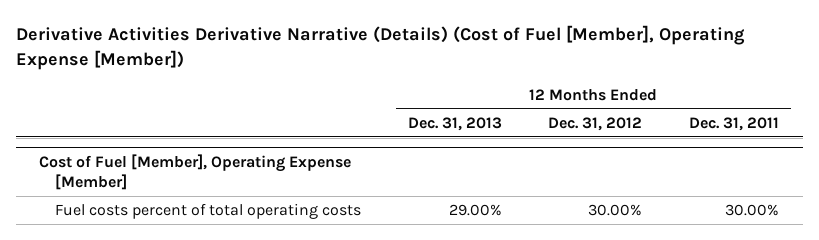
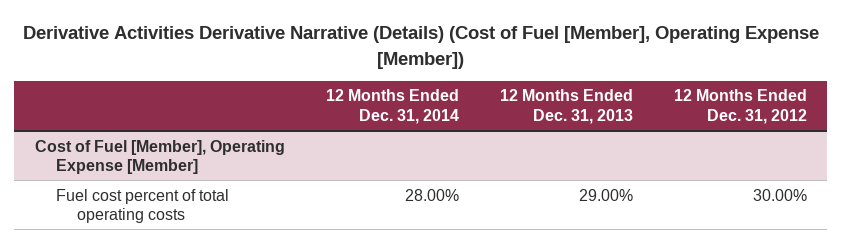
[689,116,780,131] Dec. 31, 2011 -> none
none -> [325,89,459,124] 12 Months Ended Dec. 31, 2014
[54,203,361,220] Fuel costs percent of total operating costs -> [56,188,230,224] Fuel cost percent of total operating costs

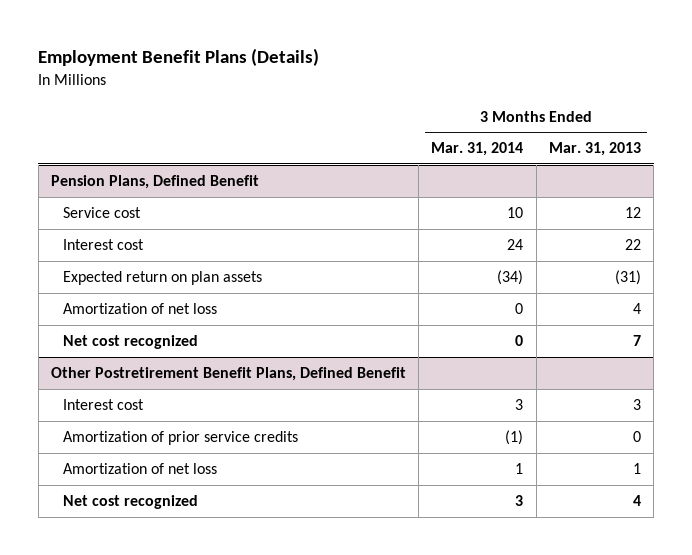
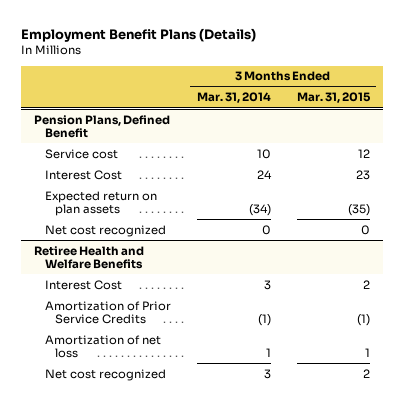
[549,142,642,157] Mar. 31, 2013 -> none
none -> [296,92,371,104] Mar. 31, 2015
[62,238,144,250] Interest cost -> [44,169,122,180] Interest Cost
[62,302,217,314] Amortization of net loss -> none
[50,366,406,381] Other Postretirement Benefit Plans, Defined Benefit -> none
none -> [34,245,145,269] Retiree Health and Welfare Benefits
[62,398,144,410] Interest cost -> [44,279,122,290] Interest Cost
[62,430,298,445] Amortization of prior service credits -> [44,300,171,324] Amortization of Prior Service Credits

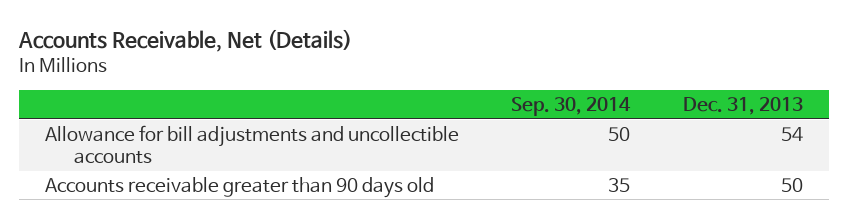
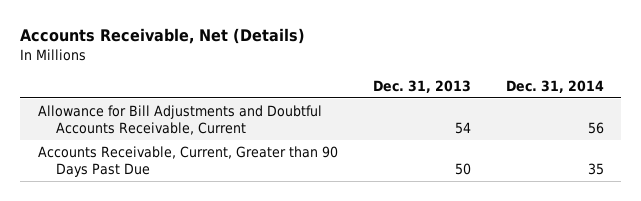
[511,96,632,116] Sep. 30, 2014 -> none
none -> [505,79,604,93] Dec. 31, 2014
[44,124,459,165] Allowance for bill adjustments and uncollectible accounts -> [37,104,322,136] Allowance for Bill Adjustments and Doubtful Accounts Receivable, Current
[44,176,434,198] Accounts receivable greater than 90 days old -> [37,145,338,178] Accounts Receivable, Current, Greater than 90 Days Past Due

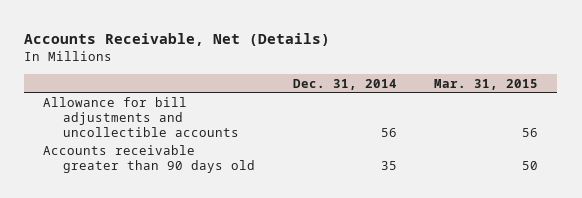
[372,79,471,93] Dec. 31, 2013 -> none
none -> [434,78,539,90] Mar. 31, 2015
[37,104,322,136] Allowance for Bill Adjustments and Doubtful Accounts Receivable, Current -> [43,96,239,137] Allowance for bill adjustments and uncollectible accounts
[37,145,338,178] Accounts Receivable, Current, Greater than 90 Days Past Due -> [43,144,255,173] Accounts receivable greater than 90 days old

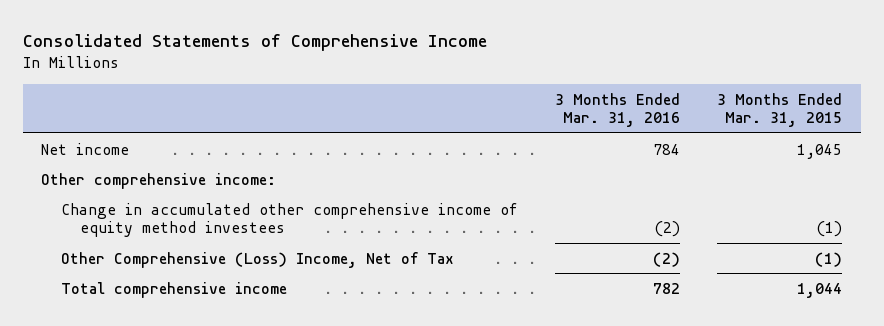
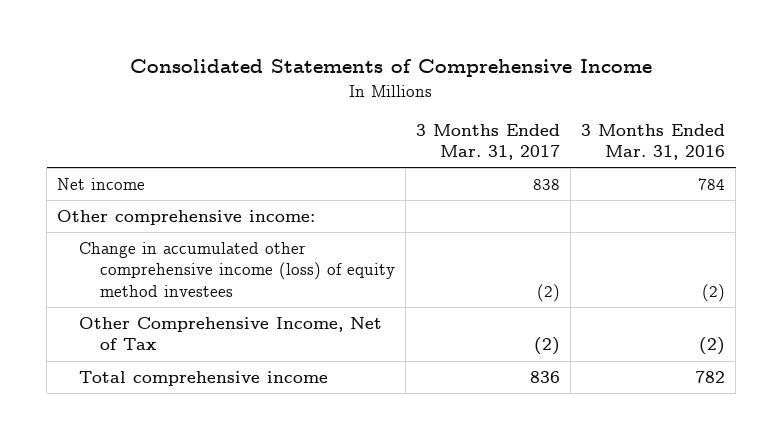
[717,92,843,128] 3 Months Ended Mar. 31, 2015 -> none
none -> [416,123,561,161] 3 Months Ended Mar. 31, 2017
[60,202,518,238] Change in accumulated other comprehensive income of equity method investees -> [78,242,396,297] Change in accumulated other comprehensive income (loss) of equity method investees
[60,251,454,268] Other Comprehensive (Loss) Income, Net of Tax -> [78,317,382,351] Other Comprehensive Income, Net of Tax

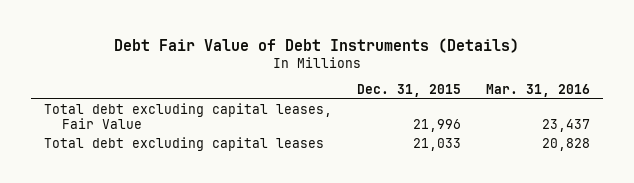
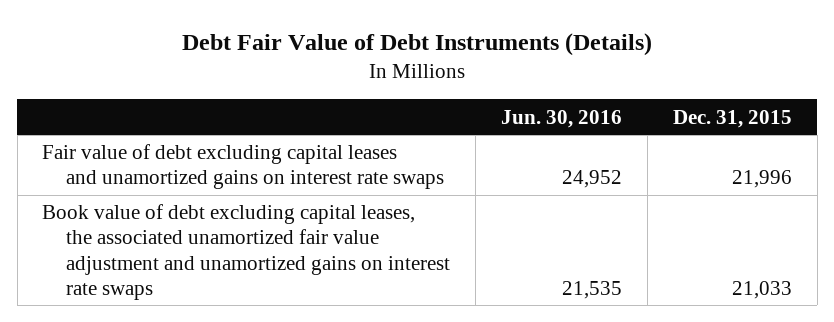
[486,84,591,98] Mar. 31, 2016 -> none
none -> [500,109,622,128] Jun. 30, 2016
[43,102,332,130] Total debt excluding capital leases, Fair Value -> [42,144,444,190] Fair value of debt excluding capital leases and unamortized gains on interest rate swaps
[43,136,324,151] Total debt excluding capital leases -> [42,204,450,300] Book value of debt excluding capital leases, the associated unamortized fair value adjustment and unamortized gains on interest rate swaps

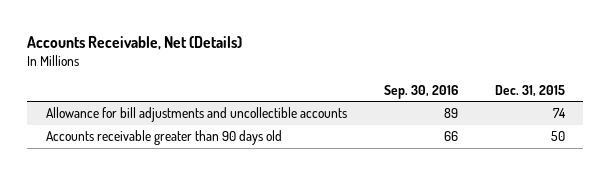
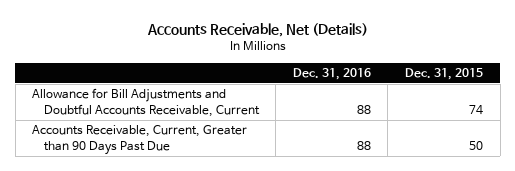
[383,84,458,99] Sep. 30, 2016 -> none
none -> [292,68,371,81] Dec. 31, 2016
[45,107,347,123] Allowance for bill adjustments and uncollectible accounts -> [32,88,260,117] Allowance for Bill Adjustments and Doubtful Accounts Receivable, Current
[45,130,282,146] Accounts receivable greater than 90 days old -> [32,125,248,155] Accounts Receivable, Current, Greater than 90 Days Past Due

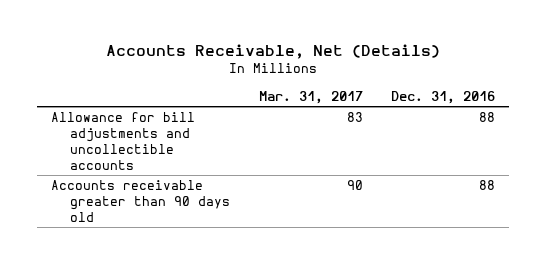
[405,68,484,81] Dec. 31, 2015 -> none
none -> [258,90,363,104] Mar. 31, 2017
[32,88,260,117] Allowance for Bill Adjustments and Doubtful Accounts Receivable, Current -> [50,112,195,170] Allowance for bill adjustments and uncollectible accounts
[32,125,248,155] Accounts Receivable, Current, Greater than 90 Days Past Due -> [50,180,231,222] Accounts receivable greater than 90 days old

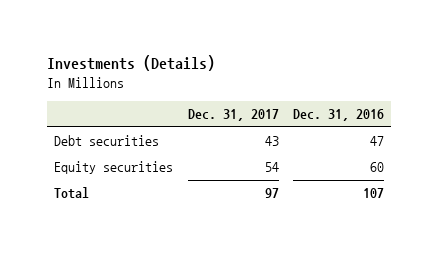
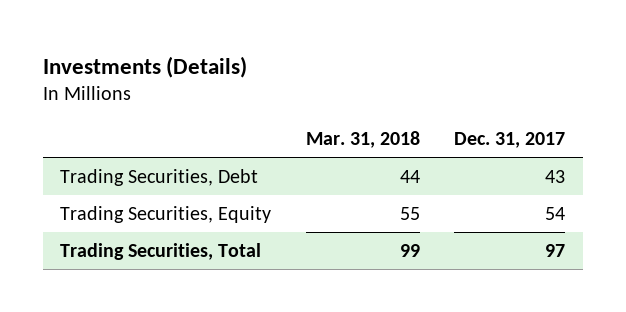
[292,109,384,122] Dec. 31, 2016 -> none
none -> [305,131,420,149] Mar. 31, 2018
[54,135,160,147] Debt securities -> [60,168,259,186] Trading Securities, Debt
[54,161,174,175] Equity securities -> [60,205,272,223] Trading Securities, Equity
[54,187,90,200] Total -> [60,242,262,260] Trading Securities, Total

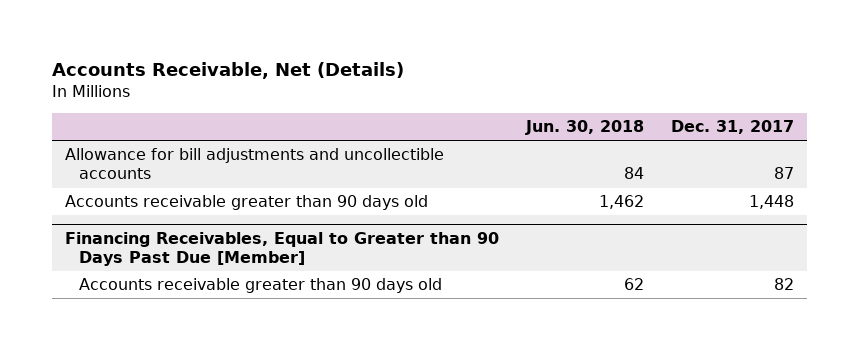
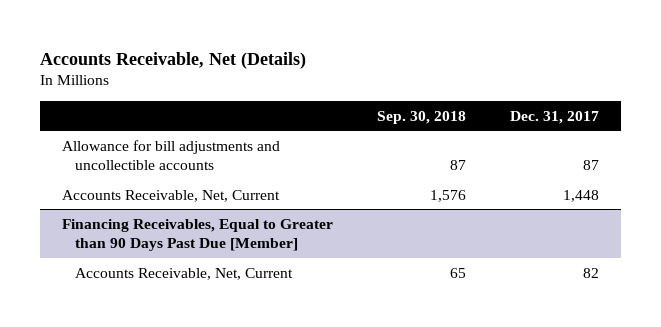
[525,120,645,136] Jun. 30, 2018 -> none
none -> [377,110,467,124] Sep. 30, 2018
[65,195,429,211] Accounts receivable greater than 90 days old -> [62,189,281,202] Accounts Receivable, Net, Current
[79,278,443,294] Accounts receivable greater than 90 days old -> [74,267,293,280] Accounts Receivable, Net, Current

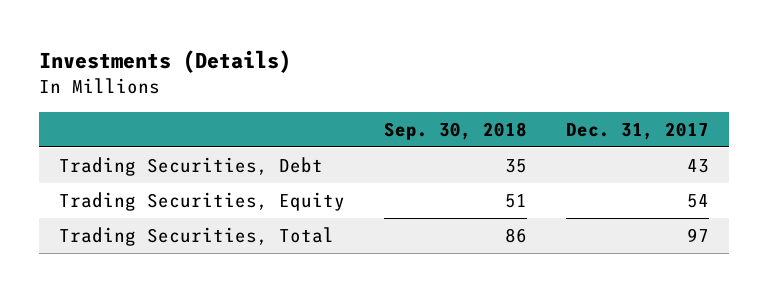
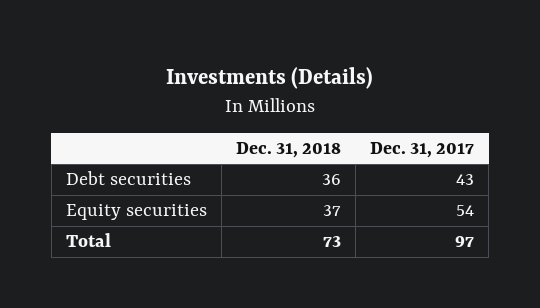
[384,121,528,140] Sep. 30, 2018 -> none
none -> [235,141,341,158] Dec. 31, 2018
[58,157,323,177] Trading Securities, Debt -> [65,171,191,186] Debt securities
[58,192,345,212] Trading Securities, Equity -> [65,204,207,221] Equity securities
[58,227,334,247] Trading Securities, Total -> [65,233,111,248] Total

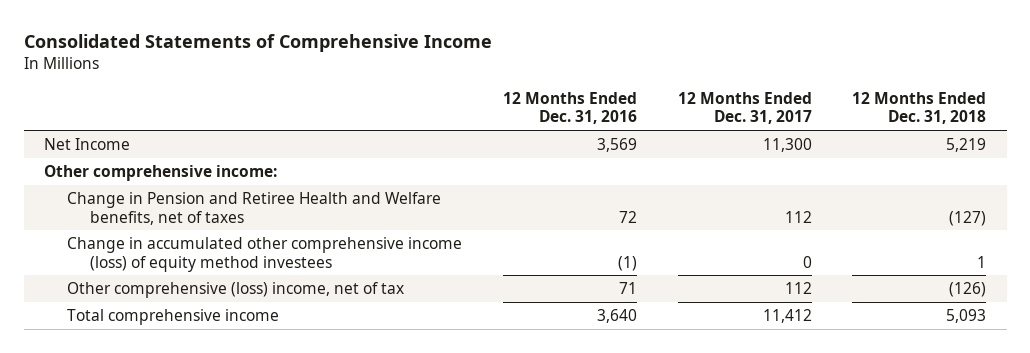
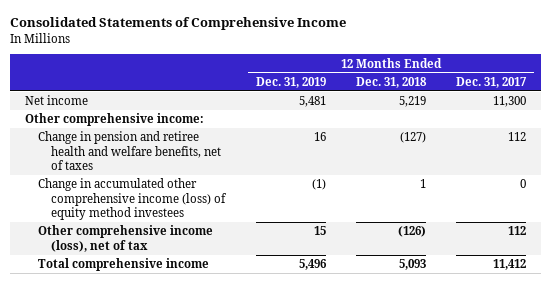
[502,91,637,125] 12 Months Ended Dec. 31, 2016 -> none
none -> [255,76,326,88] Dec. 31, 2019
[43,138,130,151] Net Income -> [24,95,88,106] Net income
[67,192,442,225] Change in Pension and Retiree Health and Welfare benefits, net of taxes -> [38,131,222,170] Change in pension and retiree health and welfare benefits, net of taxes
[67,282,405,299] Other comprehensive (loss) income, net of tax -> [38,225,214,252] Other comprehensive income (loss), net of tax

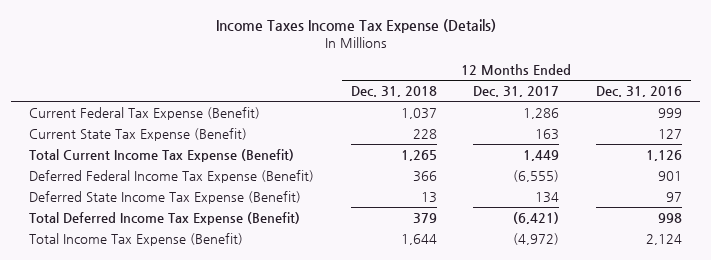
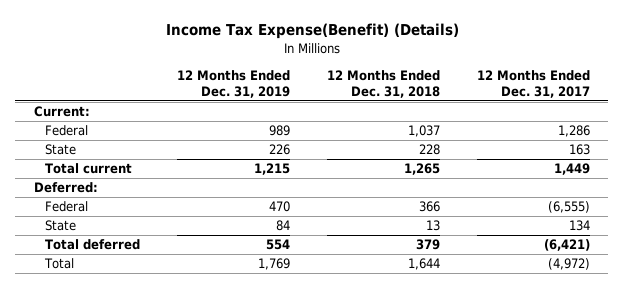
[215,19,496,34] Income Taxes Income Tax Expense (Details) -> [165,23,459,40] Income Tax Expense(Benefit) (Details)
[596,86,683,98] Dec. 31, 2016 -> none
none -> [176,70,290,99] 12 Months Ended Dec. 31, 2019
none -> [33,106,90,118] Current:
[29,106,261,120] Current Federal Tax Expense (Benefit) -> [45,125,89,137] Federal
[29,127,248,141] Current State Tax Expense (Benefit) -> [45,144,77,156] State
[29,148,295,162] Total Current Income Tax Expense (Benefit) -> [45,163,133,175] Total current
none -> [33,182,98,194] Deferred:
[29,169,315,183] Deferred Federal Income Tax Expense (Benefit) -> [45,201,89,213] Federal
[29,190,302,204] Deferred State Income Tax Expense (Benefit) -> [45,220,77,232] State
[29,211,301,225] Total Deferred Income Tax Expense (Benefit) -> [45,239,141,251] Total deferred
[29,232,244,246] Total Income Tax Expense (Benefit) -> [44,258,75,270] Total

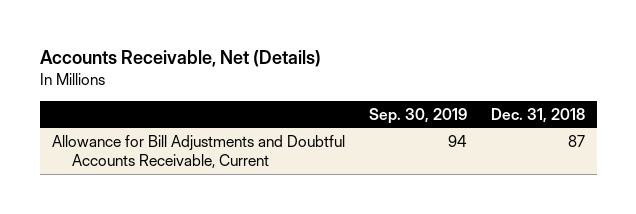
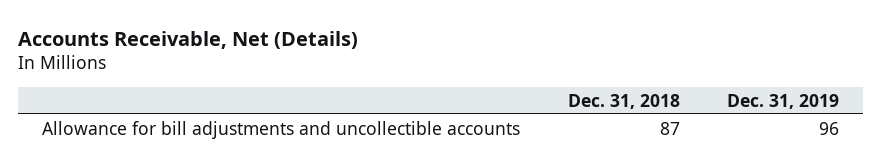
[368,107,467,124] Sep. 30, 2019 -> none
none -> [727,93,840,109] Dec. 31, 2019
[51,134,345,169] Allowance for Bill Adjustments and Doubtful Accounts Receivable, Current -> [42,120,521,139] Allowance for bill adjustments and uncollectible accounts

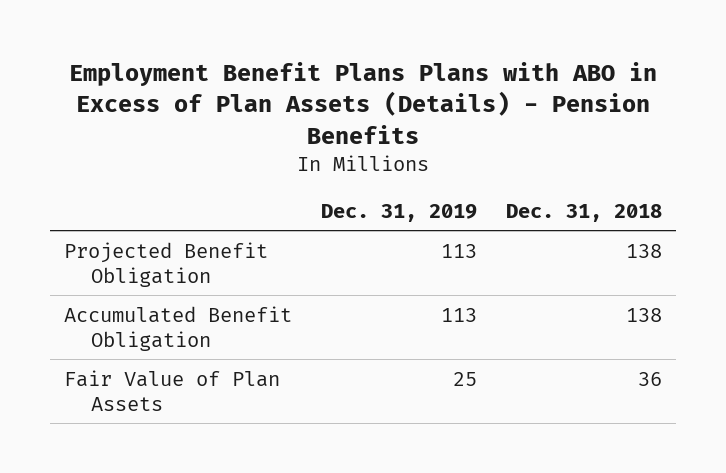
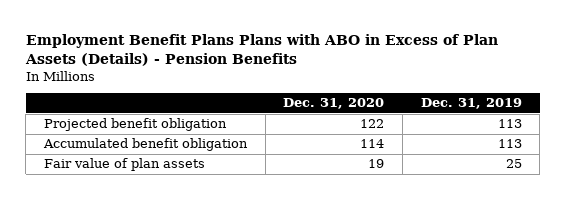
[505,203,662,222] Dec. 31, 2018 -> none
none -> [283,98,385,110] Dec. 31, 2020
[64,241,269,287] Projected Benefit Obligation -> [44,118,228,132] Projected benefit obligation
[64,305,293,351] Accumulated Benefit Obligation -> [43,138,249,152] Accumulated benefit obligation
[64,369,281,411] Fair Value of Plan Assets -> [44,158,206,172] Fair value of plan assets

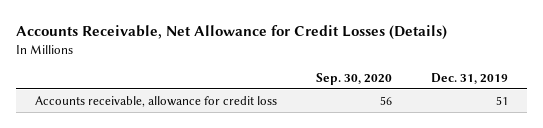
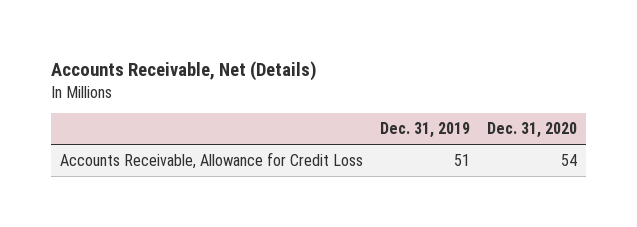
[15,25,447,41] Accounts Receivable, Net Allowance for Credit Losses (Details) -> [51,61,318,82] Accounts Receivable, Net (Details)
[315,73,392,86] Sep. 30, 2020 -> none
none -> [487,122,578,139] Dec. 31, 2020
[35,96,278,108] Accounts receivable, allowance for credit loss -> [59,152,363,170] Accounts Receivable, Allowance for Credit Loss

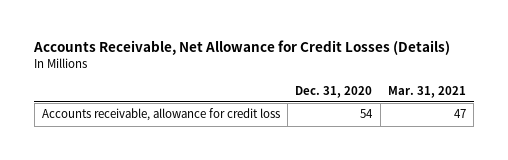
[51,61,318,82] Accounts Receivable, Net (Details) -> [33,40,451,56] Accounts Receivable, Net Allowance for Credit Losses (Details)
[380,122,471,139] Dec. 31, 2019 -> none
none -> [387,85,466,98] Mar. 31, 2021
[59,152,363,170] Accounts Receivable, Allowance for Credit Loss -> [42,108,281,122] Accounts receivable, allowance for credit loss

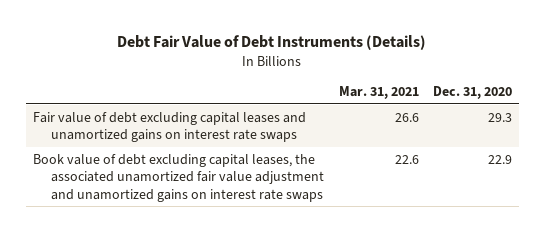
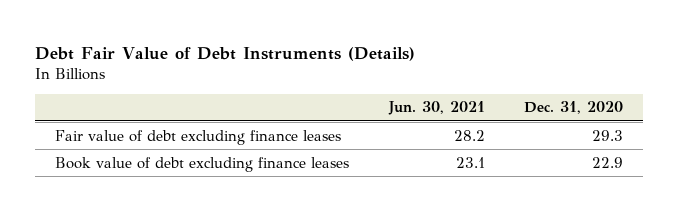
[338,86,419,100] Mar. 31, 2021 -> none
none -> [387,101,485,116] Jun. 30, 2021
[32,111,306,143] Fair value of debt excluding capital leases and unamortized gains on interest rate swaps -> [55,129,342,145] Fair value of debt excluding finance leases
[32,153,325,202] Book value of debt excluding capital leases, the associated unamortized fair value adjustment and unamortized gains on interest rate swaps -> [55,156,350,172] Book value of debt excluding finance leases

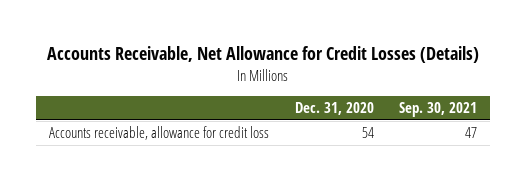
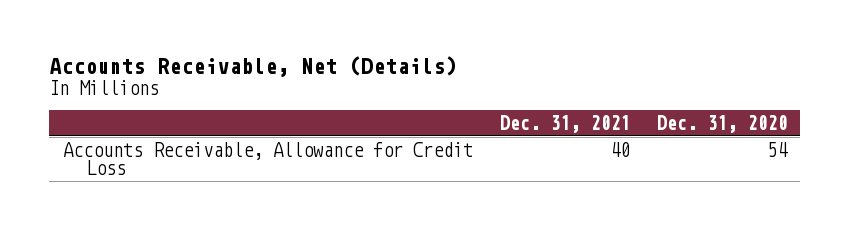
[47,46,480,64] Accounts Receivable, Net Allowance for Credit Losses (Details) -> [49,55,458,77] Accounts Receivable, Net (Details)
[399,102,478,118] Sep. 30, 2021 -> none
none -> [499,115,630,134] Dec. 31, 2021
[49,126,270,141] Accounts receivable, allowance for credit loss -> [62,141,473,176] Accounts Receivable, Allowance for Credit Loss

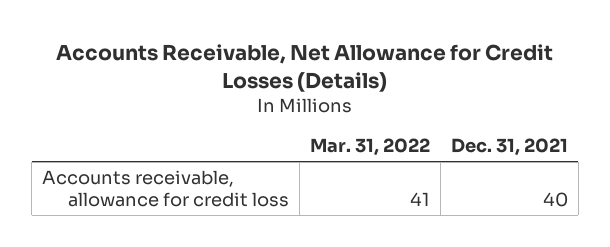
[49,55,458,77] Accounts Receivable, Net (Details) -> [55,43,553,92] Accounts Receivable, Net Allowance for Credit Losses (Details)
[656,115,787,134] Dec. 31, 2020 -> none
none -> [310,138,431,157] Mar. 31, 2022
[62,141,473,176] Accounts Receivable, Allowance for Credit Loss -> [42,170,290,208] Accounts receivable, allowance for credit loss

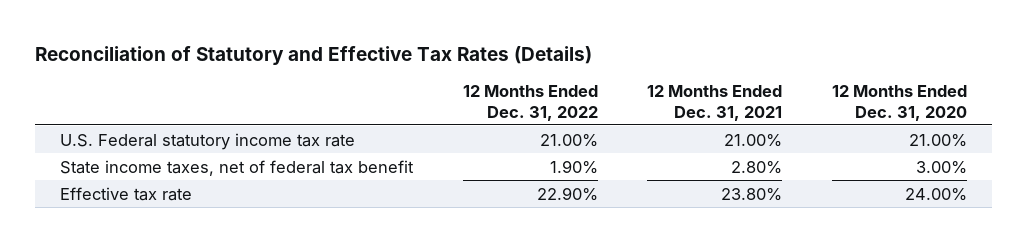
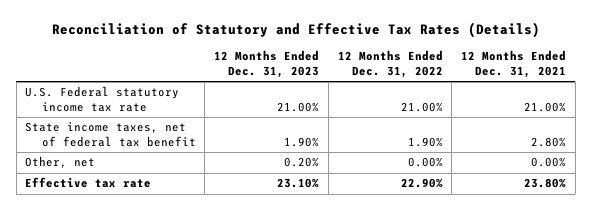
[831,84,967,121] 12 Months Ended Dec. 31, 2020 -> none
none -> [214,50,320,79] 12 Months Ended Dec. 31, 2023
none -> [25,156,96,169] Other, net

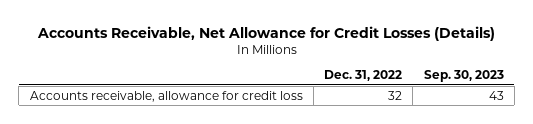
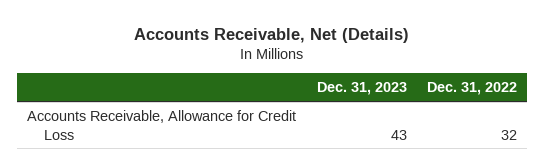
[36,25,495,41] Accounts Receivable, Net Allowance for Credit Losses (Details) -> [134,27,410,43] Accounts Receivable, Net (Details)
[423,70,504,83] Sep. 30, 2023 -> none
none -> [316,82,407,96] Dec. 31, 2023
[29,90,303,102] Accounts receivable, allowance for credit loss -> [27,109,297,140] Accounts Receivable, Allowance for Credit Loss

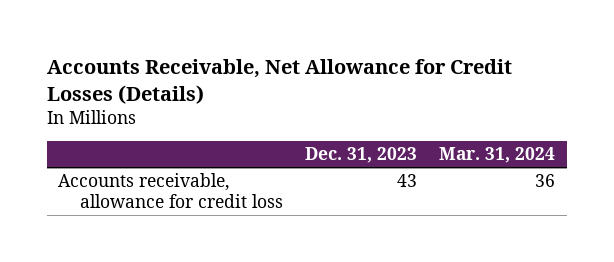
[134,27,410,43] Accounts Receivable, Net (Details) -> [47,58,513,104] Accounts Receivable, Net Allowance for Credit Losses (Details)
[427,82,518,96] Dec. 31, 2022 -> none
none -> [439,147,556,164] Mar. 31, 2024
[27,109,297,140] Accounts Receivable, Allowance for Credit Loss -> [58,173,283,209] Accounts receivable, allowance for credit loss

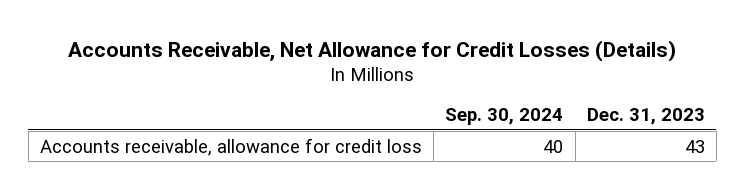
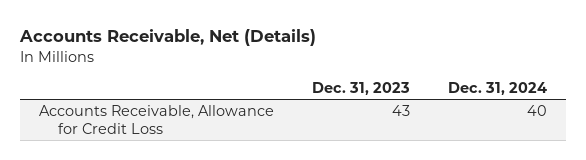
[68,39,677,62] Accounts Receivable, Net Allowance for Credit Losses (Details) -> [19,29,317,47] Accounts Receivable, Net (Details)
[445,108,564,126] Sep. 30, 2024 -> none
none -> [447,81,547,95] Dec. 31, 2024
[39,137,422,156] Accounts receivable, allowance for credit loss -> [39,105,275,134] Accounts Receivable, Allowance for Credit Loss

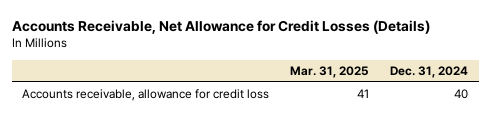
[19,29,317,47] Accounts Receivable, Net (Details) -> [11,19,430,34] Accounts Receivable, Net Allowance for Credit Losses (Details)
[311,81,410,95] Dec. 31, 2023 -> none
none -> [290,65,370,78] Mar. 31, 2025
[39,105,275,134] Accounts Receivable, Allowance for Credit Loss -> [22,89,270,102] Accounts receivable, allowance for credit loss

